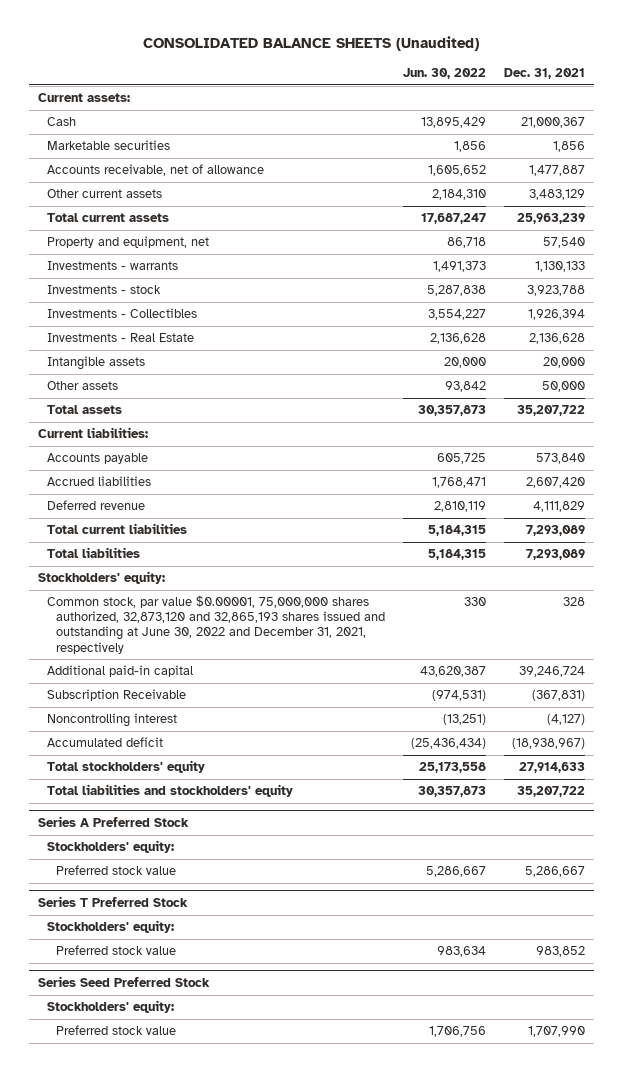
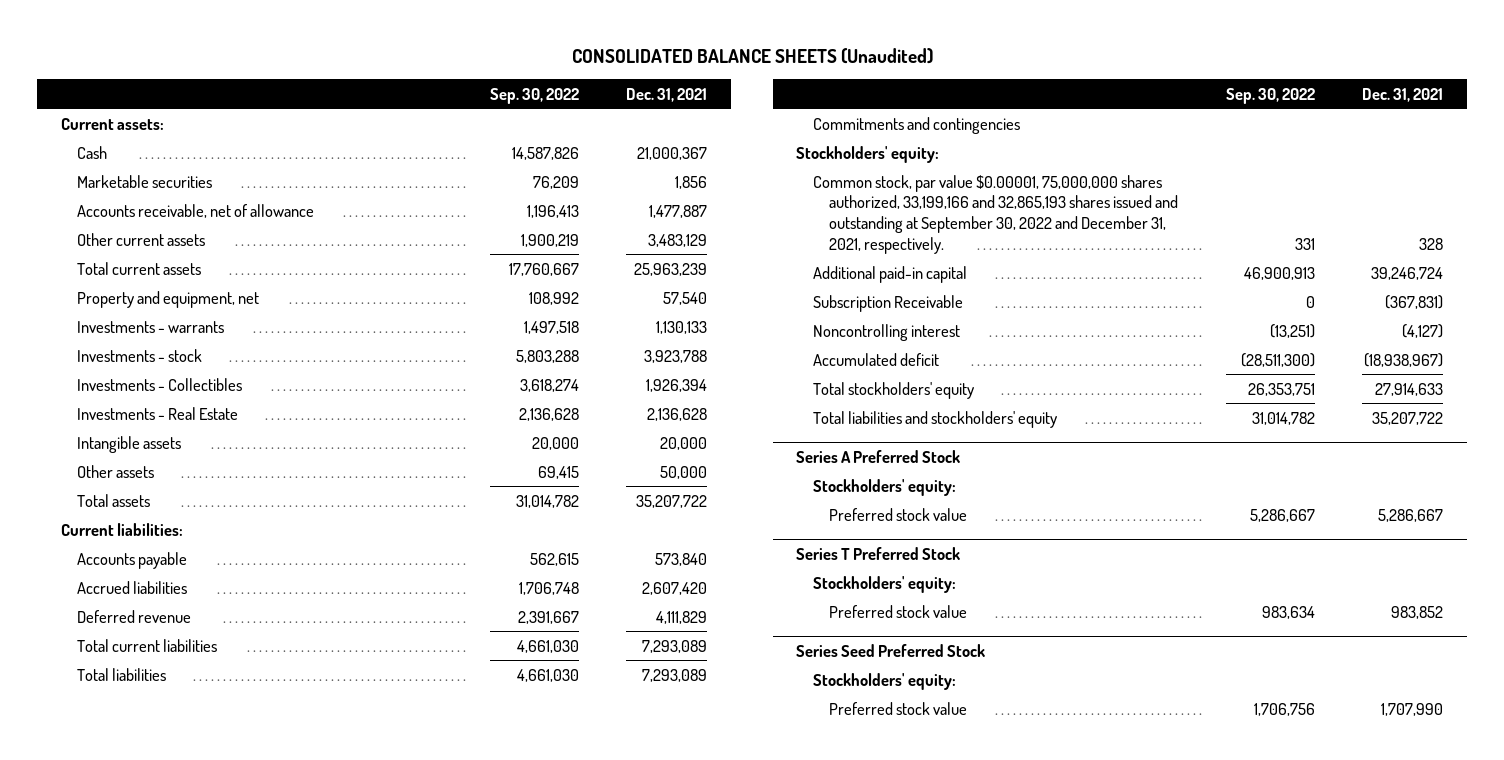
[402,67,486,79] Jun. 30, 2022 -> none
none -> [489,87,579,104] Sep. 30, 2022
none -> [812,116,1020,134] Commitments and contingencies
[46,595,385,654] Common stock, par value $0.00001, 75,000,000 shares authorized, 32,873,120 and 32,865,193 shares issued and outstanding at June 30, 2022 and December 31, 2021, respectively -> [812,174,1179,254] Common stock, par value $0.00001, 75,000,000 shares authorized, 33,199,166 and 32,865,193 shares issued and outstanding at September 30, 2022 and December 31, 2021, respectively.

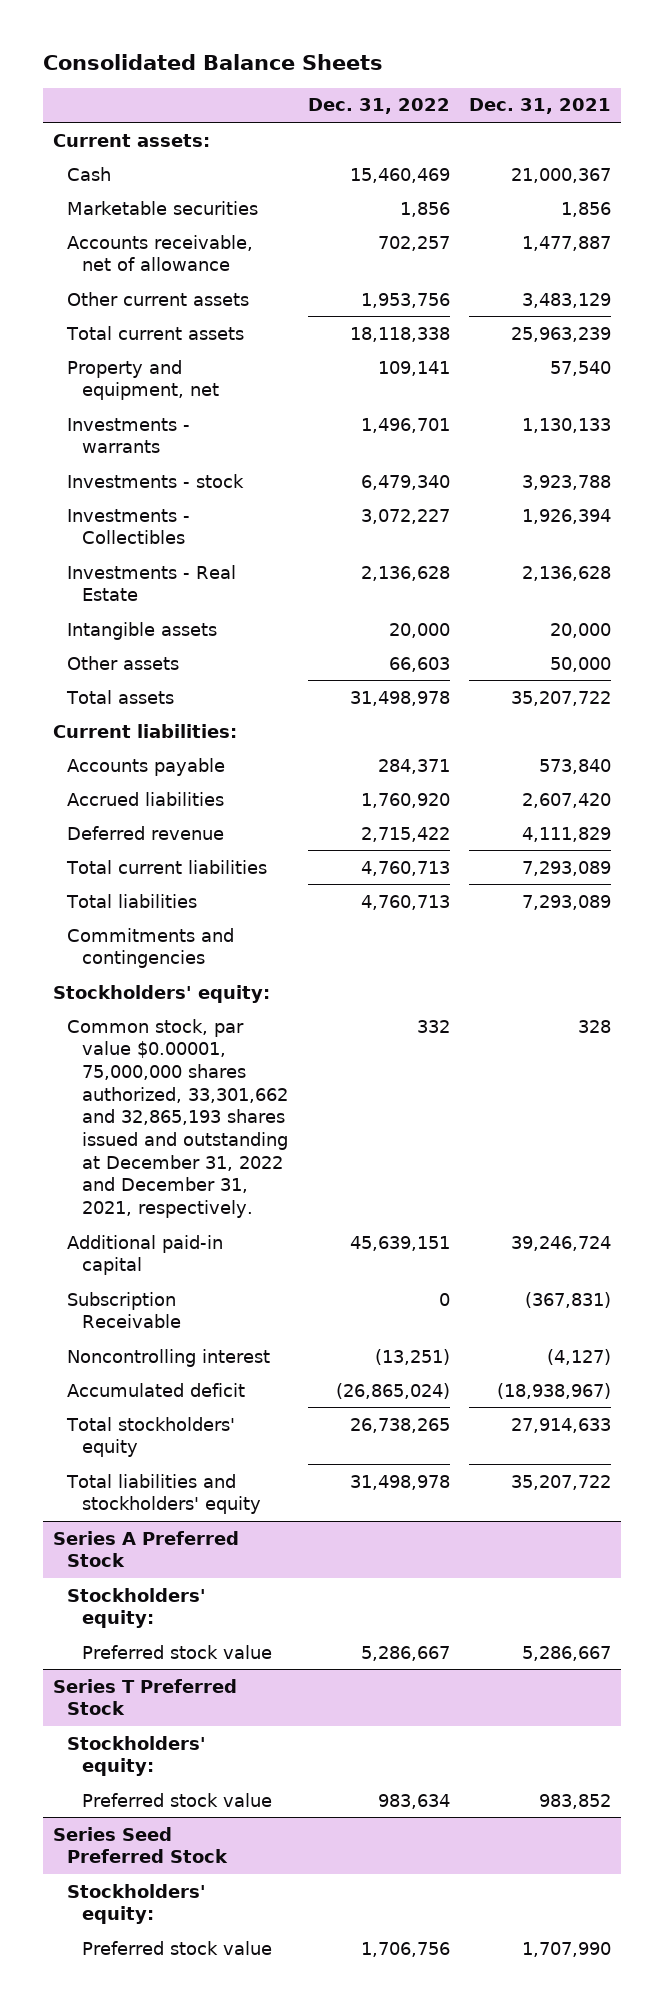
[571,47,933,64] CONSOLIDATED BALANCE SHEETS (Unaudited) -> [42,54,383,71] Consolidated Balance Sheets
[489,87,579,104] Sep. 30, 2022 -> none
none -> [307,98,450,115] Dec. 31, 2022
[812,174,1179,254] Common stock, par value $0.00001, 75,000,000 shares authorized, 33,199,166 and 32,865,193 shares issued and outstanding at September 30, 2022 and December 31, 2021, respectively. -> [67,1018,289,1218] Common stock, par value $0.00001, 75,000,000 shares authorized, 33,301,662 and 32,865,193 shares issued and outstanding at December 31, 2022 and December 31, 2021, respectively.

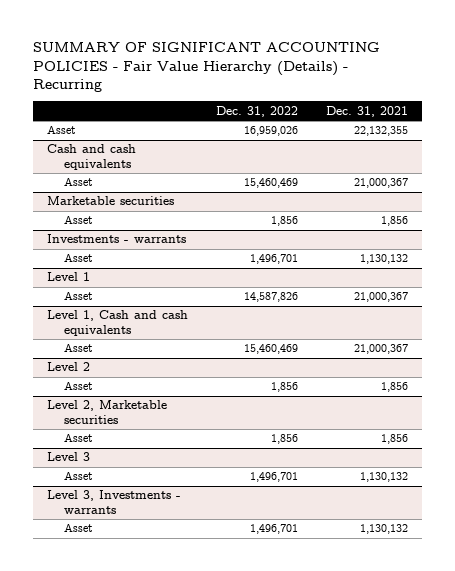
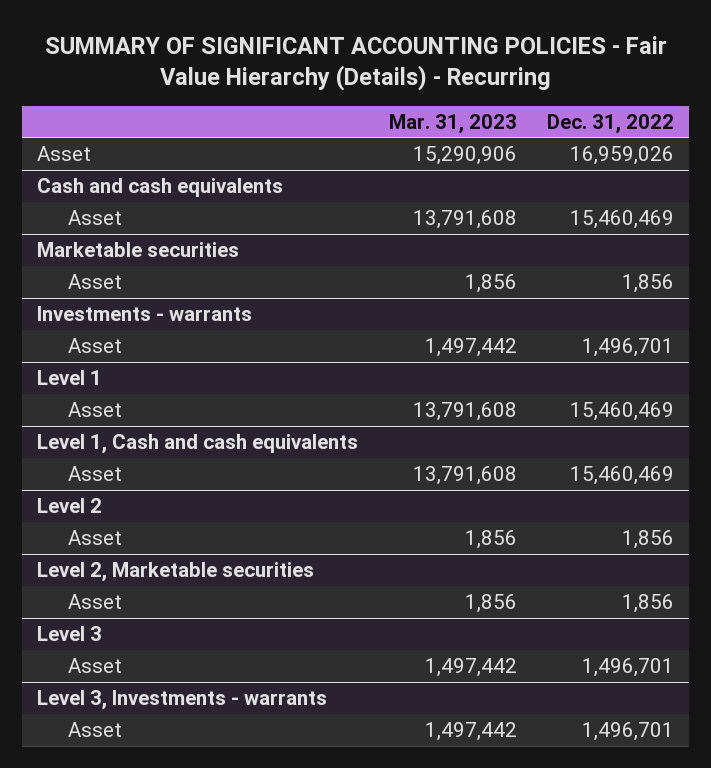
[325,105,408,117] Dec. 31, 2021 -> none
none -> [388,113,517,134] Mar. 31, 2023
[244,292,299,303] 14,587,826 -> [569,402,674,422] 15,460,469

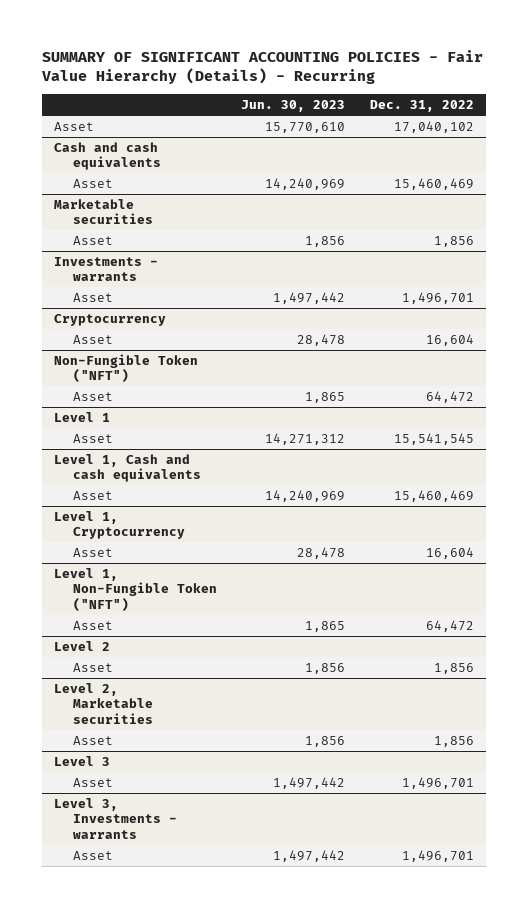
[388,113,517,134] Mar. 31, 2023 -> none
none -> [241,100,346,113] Jun. 30, 2023
[569,146,674,166] 16,959,026 -> [393,120,474,133] 17,040,102
none -> [54,313,167,326] Cryptocurrency
none -> [73,334,114,344] Asset
none -> [54,353,199,384] Non-Fungible Token ("NFT")
none -> [73,391,114,401] Asset
[569,402,674,422] 15,460,469 -> [393,432,474,445] 15,541,545
none -> [54,510,186,540] Level 1, Cryptocurrency
none -> [73,547,114,557] Asset
none -> [54,567,218,612] Level 1, Non-Fungible Token ("NFT")
none -> [73,620,114,630] Asset

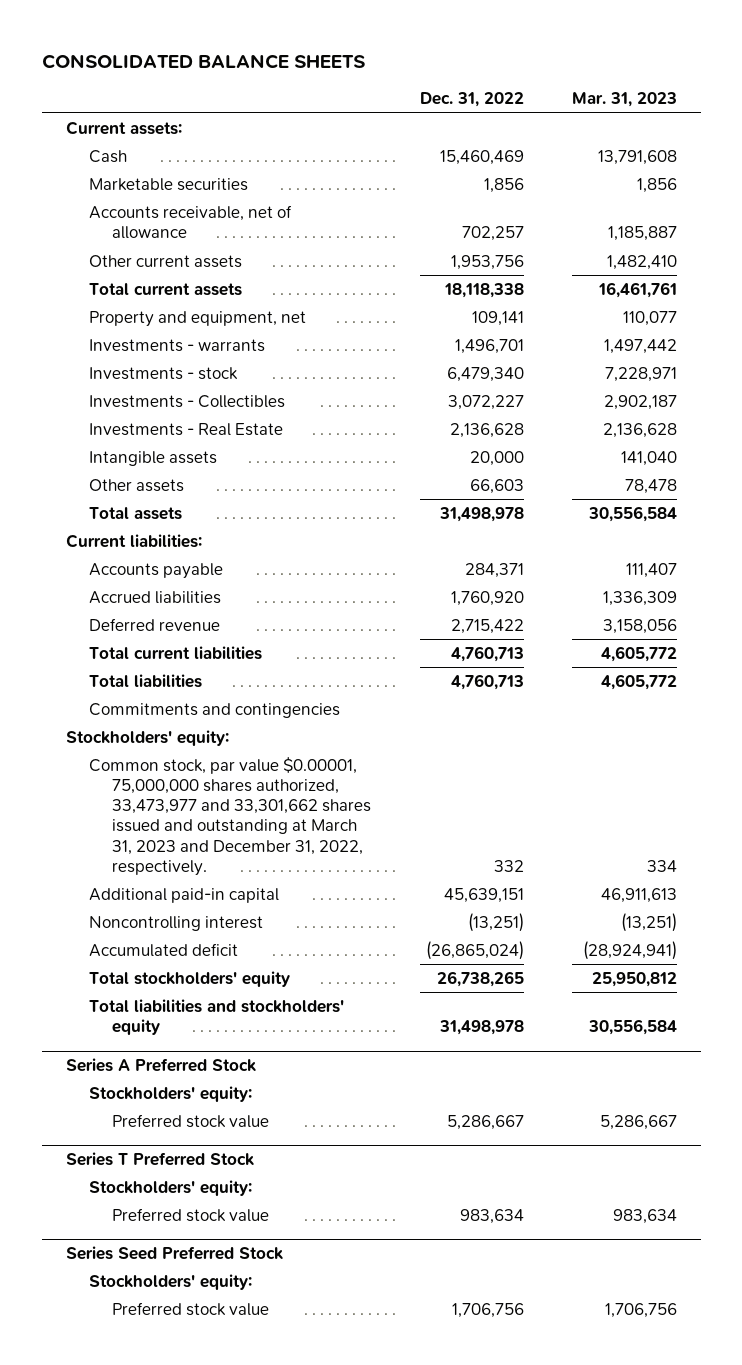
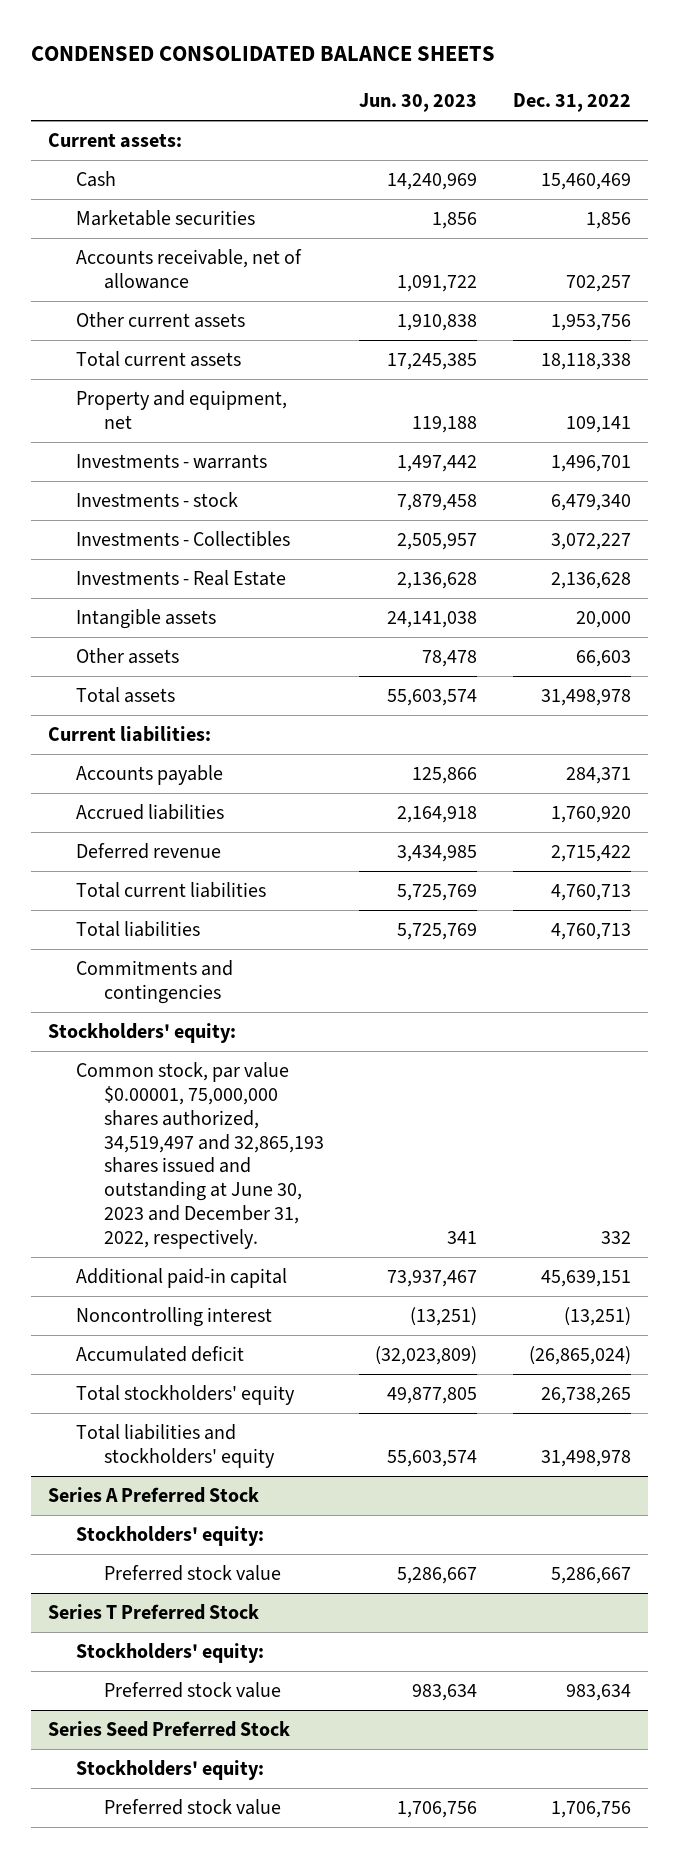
[41,53,365,69] CONSOLIDATED BALANCE SHEETS -> [30,46,495,62] CONDENSED CONSOLIDATED BALANCE SHEETS
[571,92,677,108] Mar. 31, 2023 -> none
none -> [359,93,478,113] Jun. 30, 2023
[89,756,372,876] Common stock, par value $0.00001, 75,000,000 shares authorized, 33,473,977 and 33,301,662 shares issued and outstanding at March 31, 2023 and December 31, 2022, respectively. -> [76,1062,324,1249] Common stock, par value $0.00001, 75,000,000 shares authorized, 34,519,497 and 32,865,193 shares issued and outstanding at June 30, 2023 and December 31, 2022, respectively.

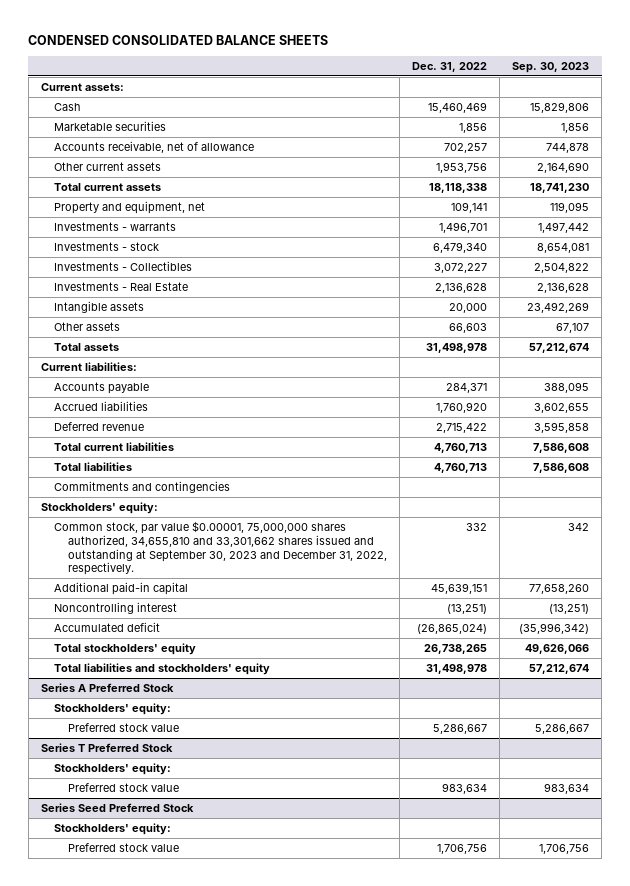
[359,93,478,113] Jun. 30, 2023 -> none
none -> [512,62,590,74] Sep. 30, 2023
[76,1062,324,1249] Common stock, par value $0.00001, 75,000,000 shares authorized, 34,519,497 and 32,865,193 shares issued and outstanding at June 30, 2023 and December 31, 2022, respectively. -> [54,520,387,576] Common stock, par value $0.00001, 75,000,000 shares authorized, 34,655,810 and 33,301,662 shares issued and outstanding at September 30, 2023 and December 31, 2022, respectively.

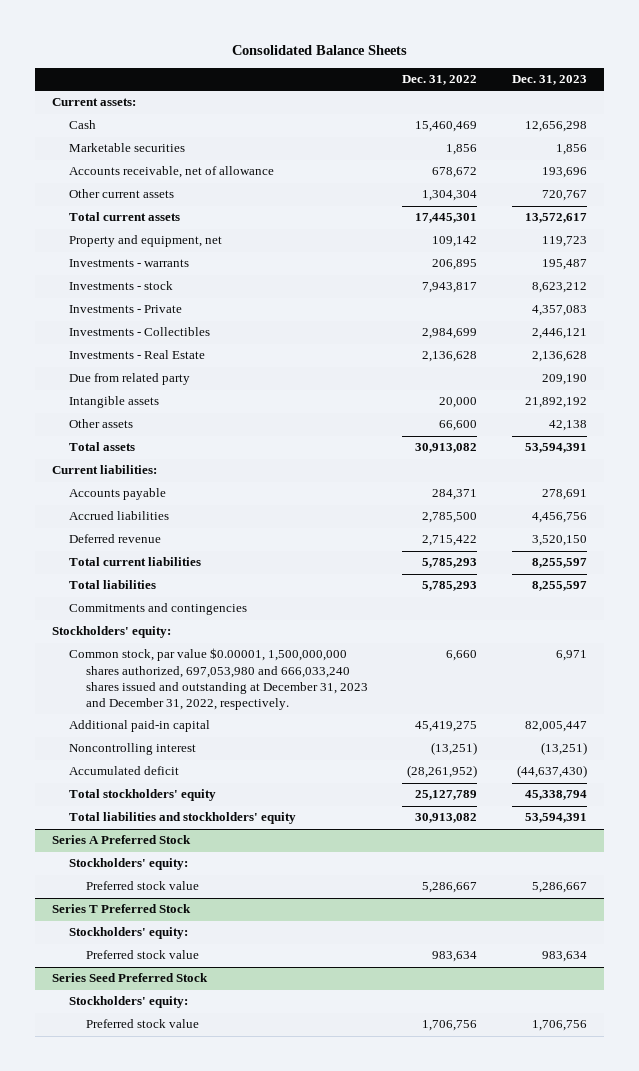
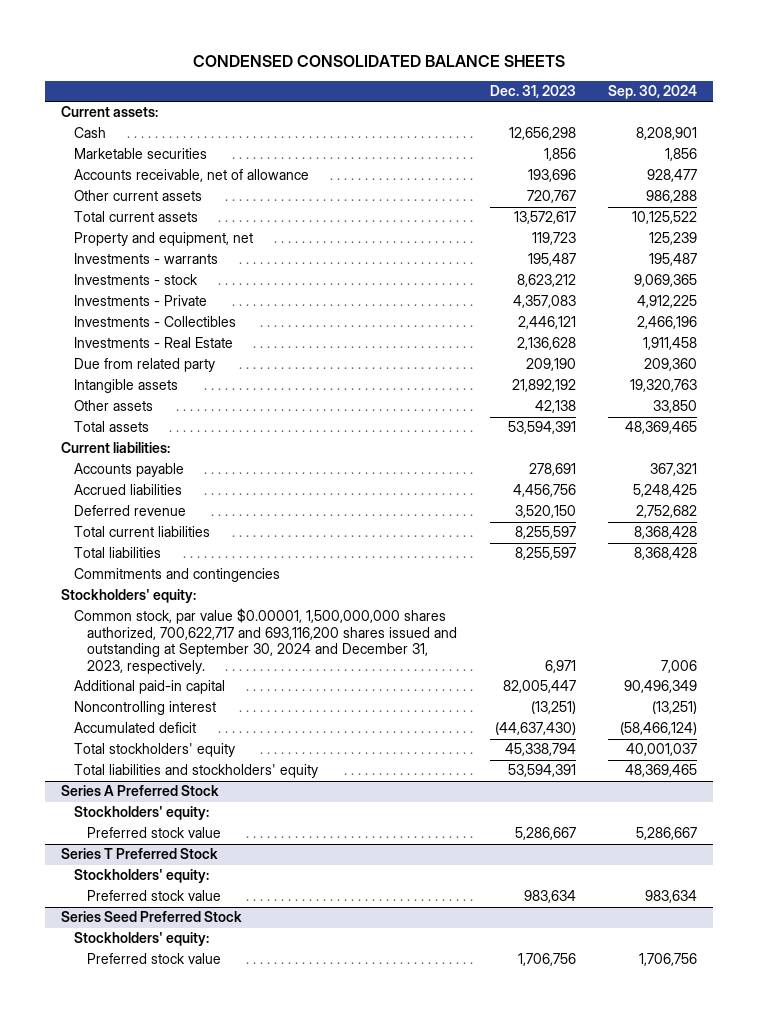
[231,45,407,56] Consolidated Balance Sheets -> [193,54,566,67] CONDENSED CONSOLIDATED BALANCE SHEETS
[402,75,478,86] Dec. 31, 2022 -> none
none -> [608,85,698,100] Sep. 30, 2024
[69,648,369,711] Common stock, par value $0.00001, 1,500,000,000 shares authorized, 697,053,980 and 666,033,240 shares issued and outstanding at December 31, 2023 and December 31, 2022, respectively. -> [74,608,458,674] Common stock, par value $0.00001, 1,500,000,000 shares authorized, 700,622,717 and 693,116,200 shares issued and outstanding at September 30, 2024 and December 31, 2023, respectively.

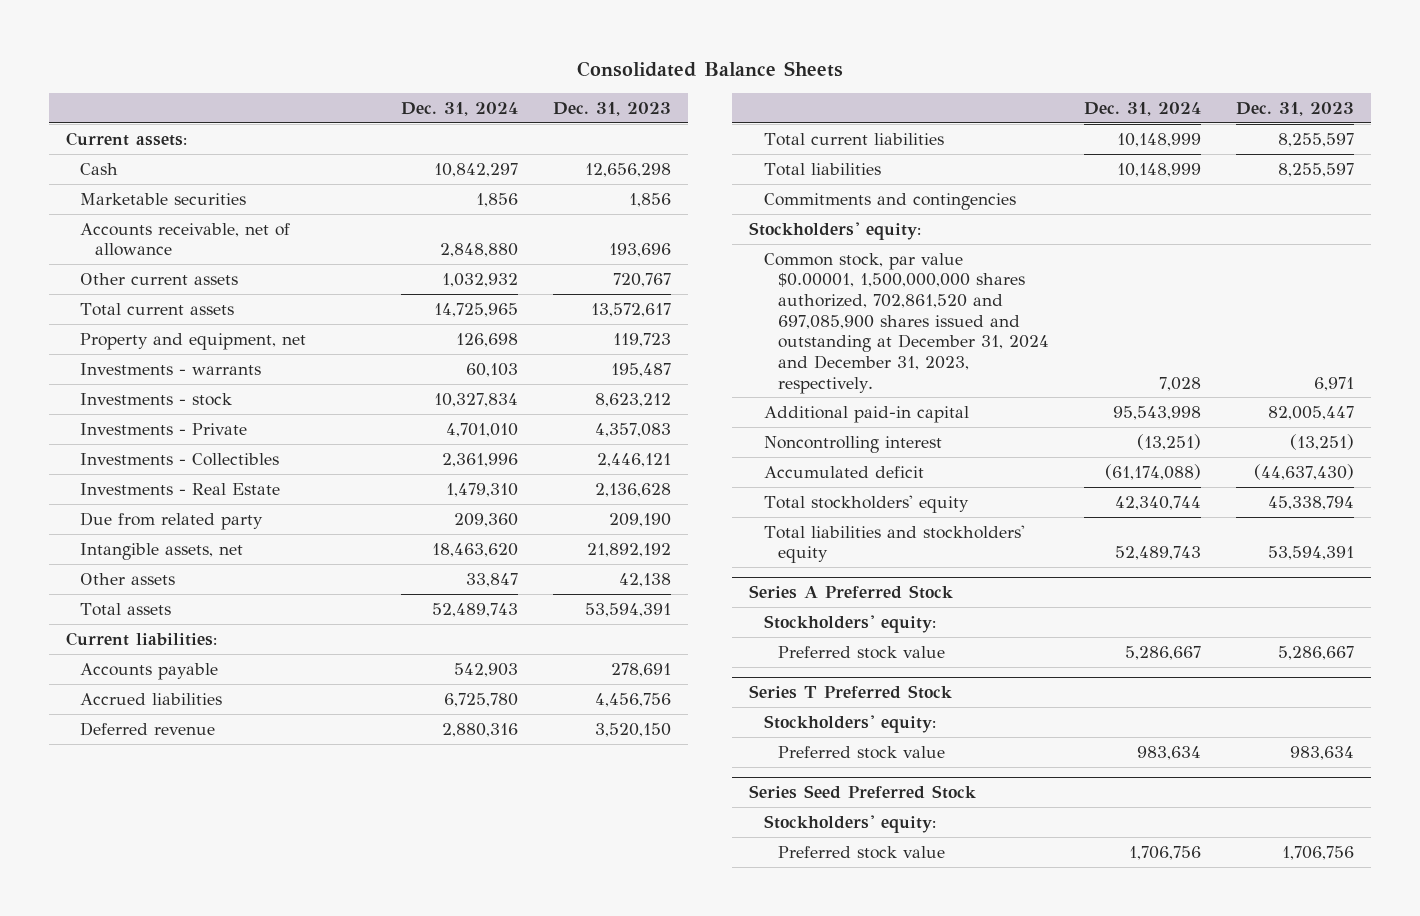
[193,54,566,67] CONDENSED CONSOLIDATED BALANCE SHEETS -> [576,60,843,77] Consolidated Balance Sheets
[608,85,698,100] Sep. 30, 2024 -> none
none -> [400,101,518,116] Dec. 31, 2024
[74,379,179,394] Intangible assets -> [80,542,244,560] Intangible assets, net
[74,608,458,674] Common stock, par value $0.00001, 1,500,000,000 shares authorized, 700,622,717 and 693,116,200 shares issued and outstanding at September 30, 2024 and December 31, 2023, respectively. -> [763,252,1049,394] Common stock, par value $0.00001, 1,500,000,000 shares authorized, 702,861,520 and 697,085,900 shares issued and outstanding at December 31, 2024 and December 31, 2023, respectively.

